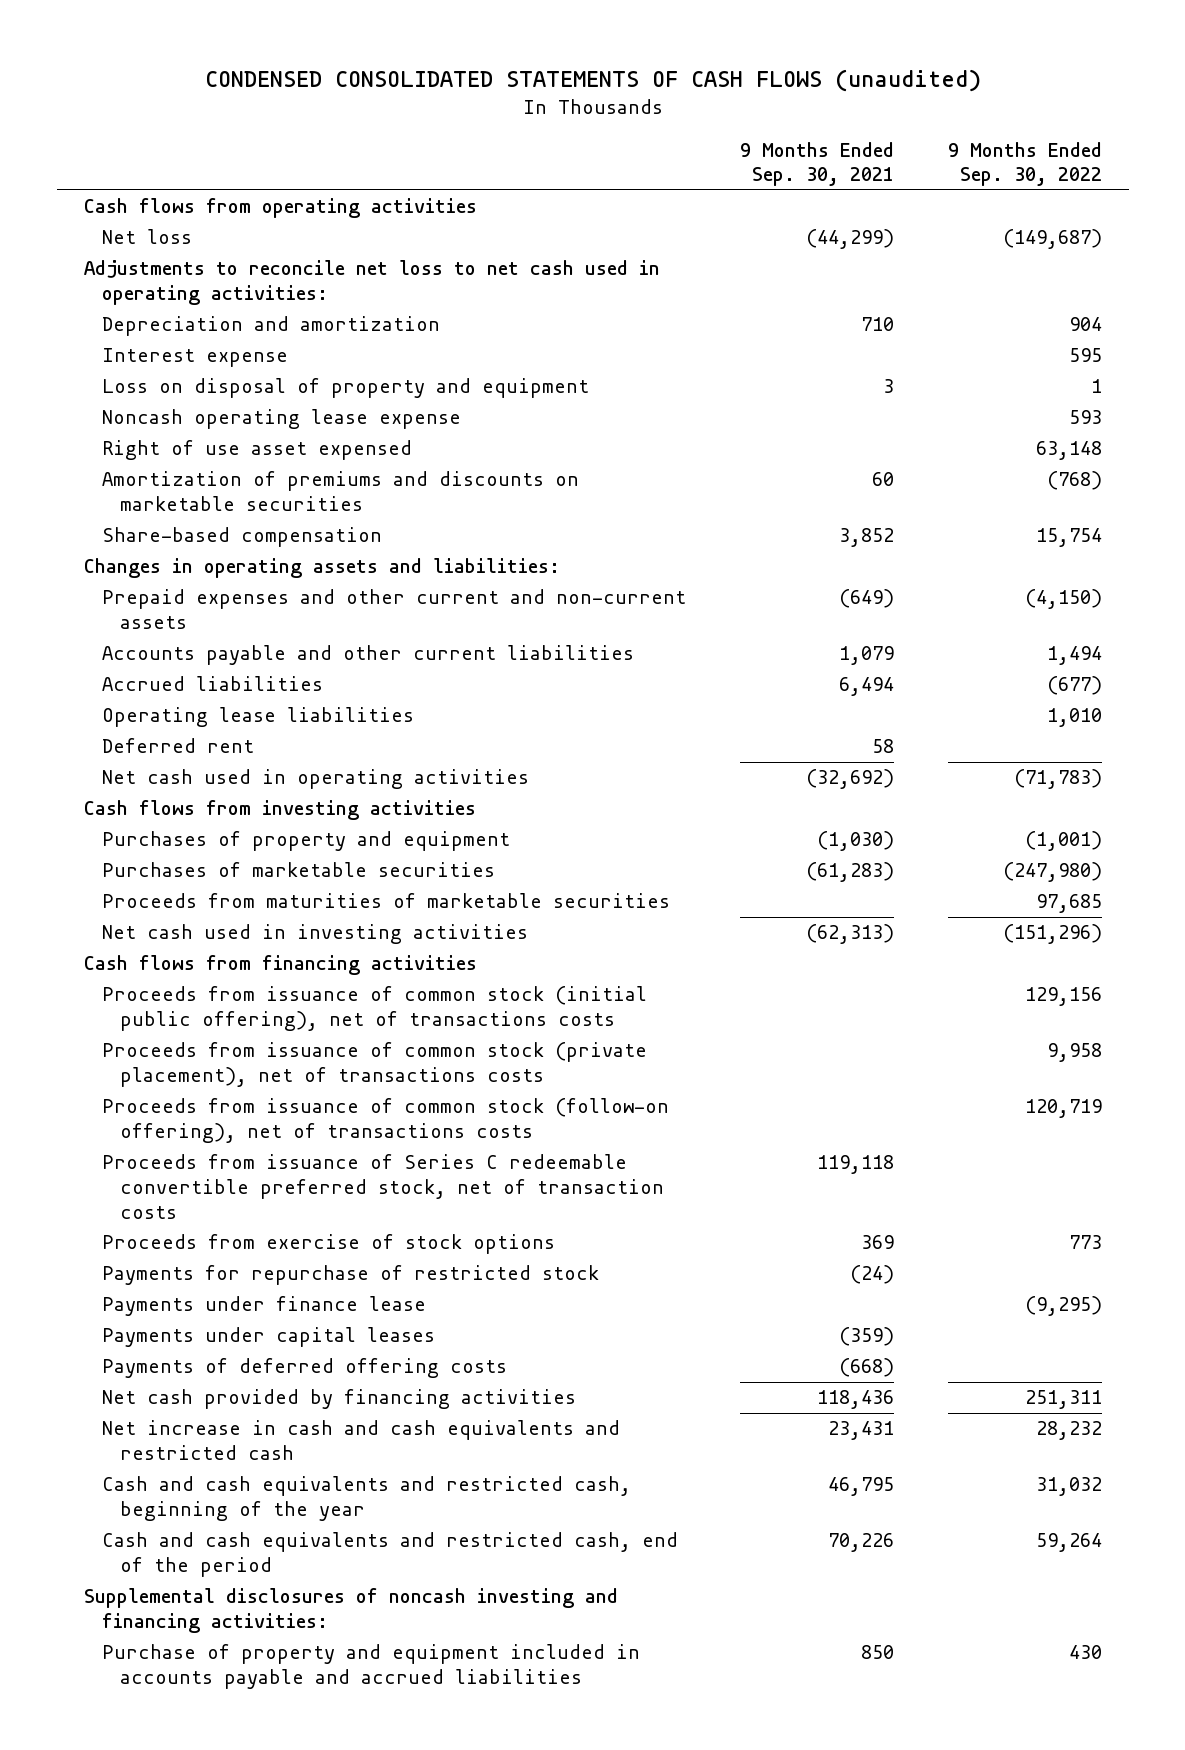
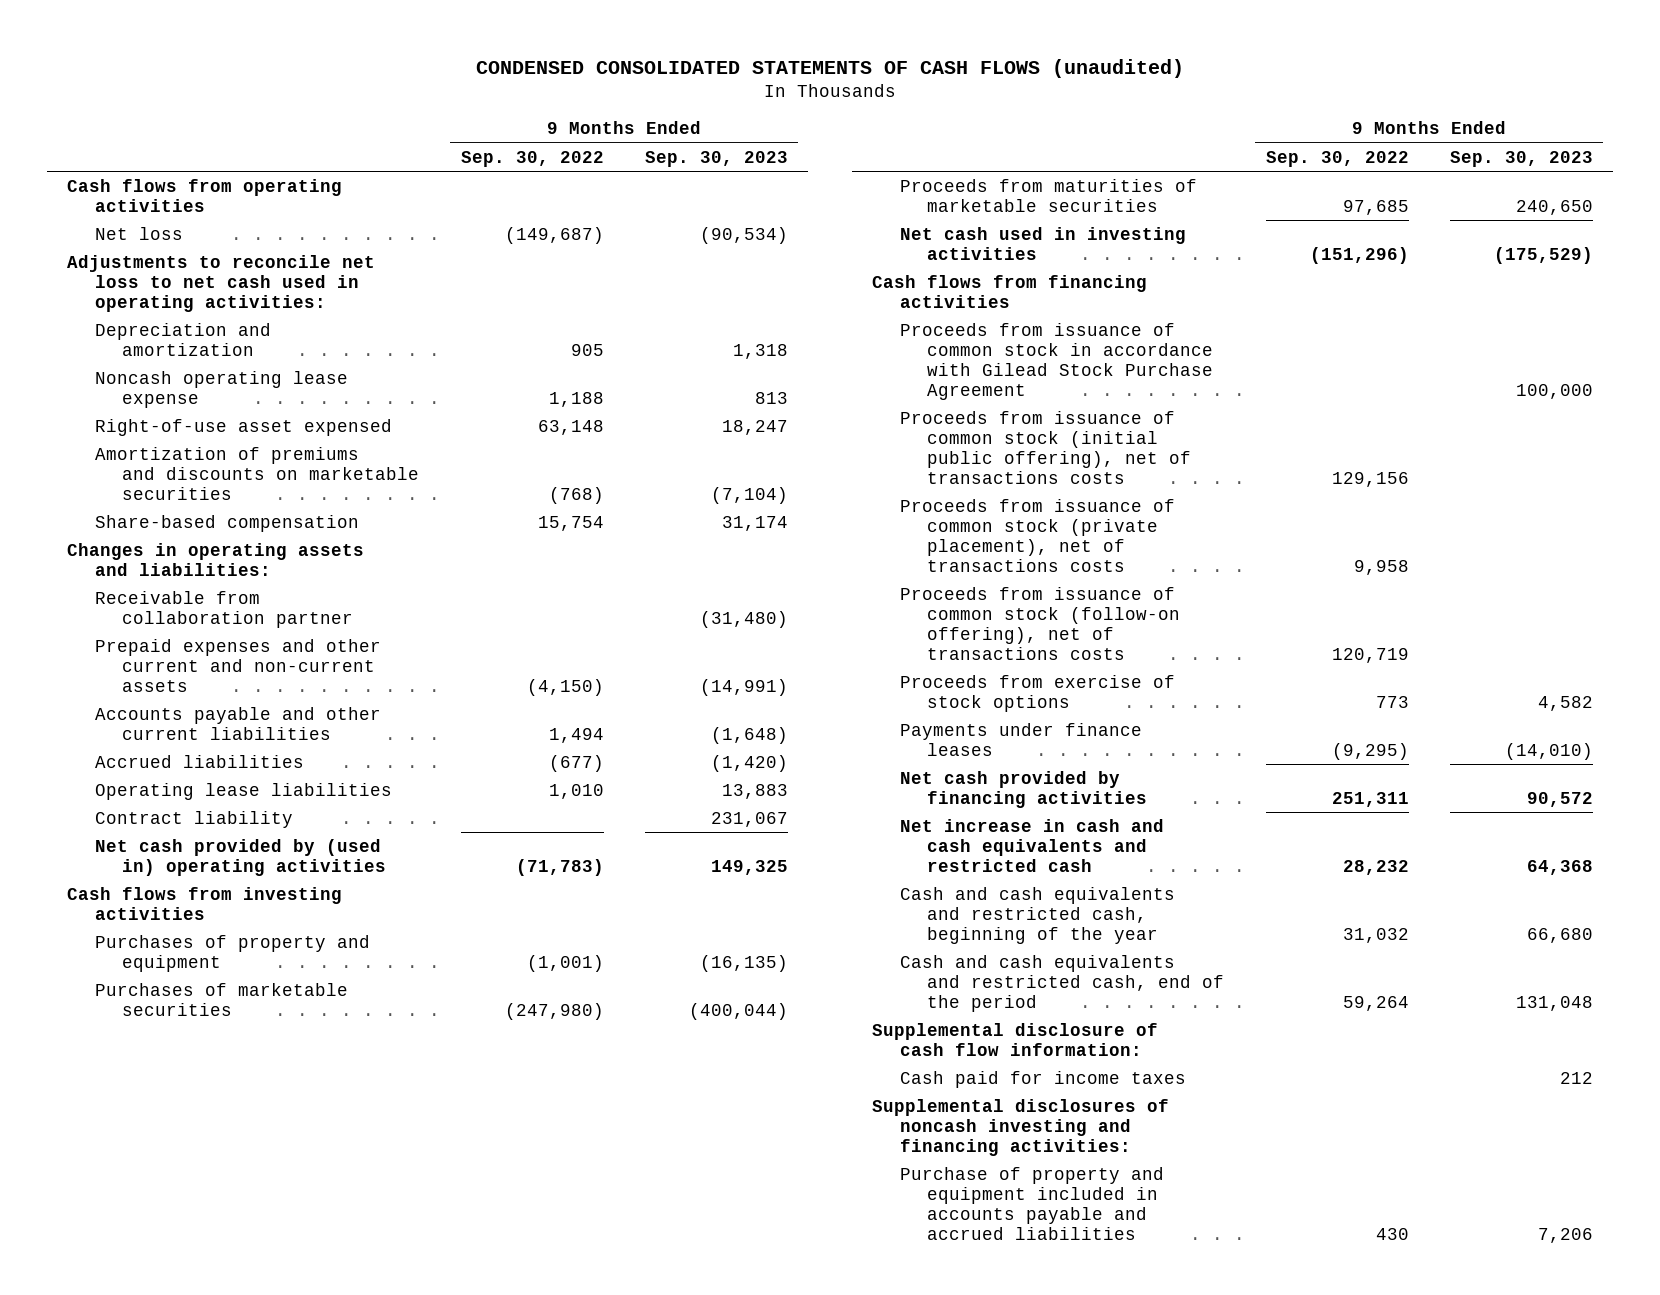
[739,141,894,187] 9 Months Ended Sep. 30, 2021 -> none
none -> [644,150,788,167] Sep. 30, 2023
[101,348,288,368] Interest expense -> none
[101,378,589,399] Loss on disposal of property and equipment -> none
[1068,317,1102,332] 904 -> [570,343,604,356] 905
[1068,410,1102,425] 593 -> [548,391,604,407] 1,188
[101,440,412,461] Right of use asset expensed -> [94,418,392,436] Right-of-use asset expensed
none -> [94,590,354,628] Receivable from collaboration partner
[101,738,254,754] Deferred rent -> none
none -> [94,810,293,828] Contract liability
[101,769,529,790] Net cash used in operating activities -> [94,838,387,876] Net cash provided by (used in) operating activities
none -> [899,322,1214,400] Proceeds from issuance of common stock in accordance with Gilead Stock Purchase Agreement
[101,1154,664,1219] Proceeds from issuance of Series C redeemable convertible preferred stock, net of transaction costs -> none
[101,1265,599,1286] Payments for repurchase of restricted stock -> none
[101,1327,435,1348] Payments under capital leases -> none
[101,1358,507,1379] Payments of deferred offering costs -> none
[101,1296,426,1317] Payments under finance lease -> [899,722,1142,756] Payments under finance leases
none -> [872,1022,1159,1056] Supplemental disclosure of cash flow information:
none -> [899,1070,1186,1088] Cash paid for income taxes

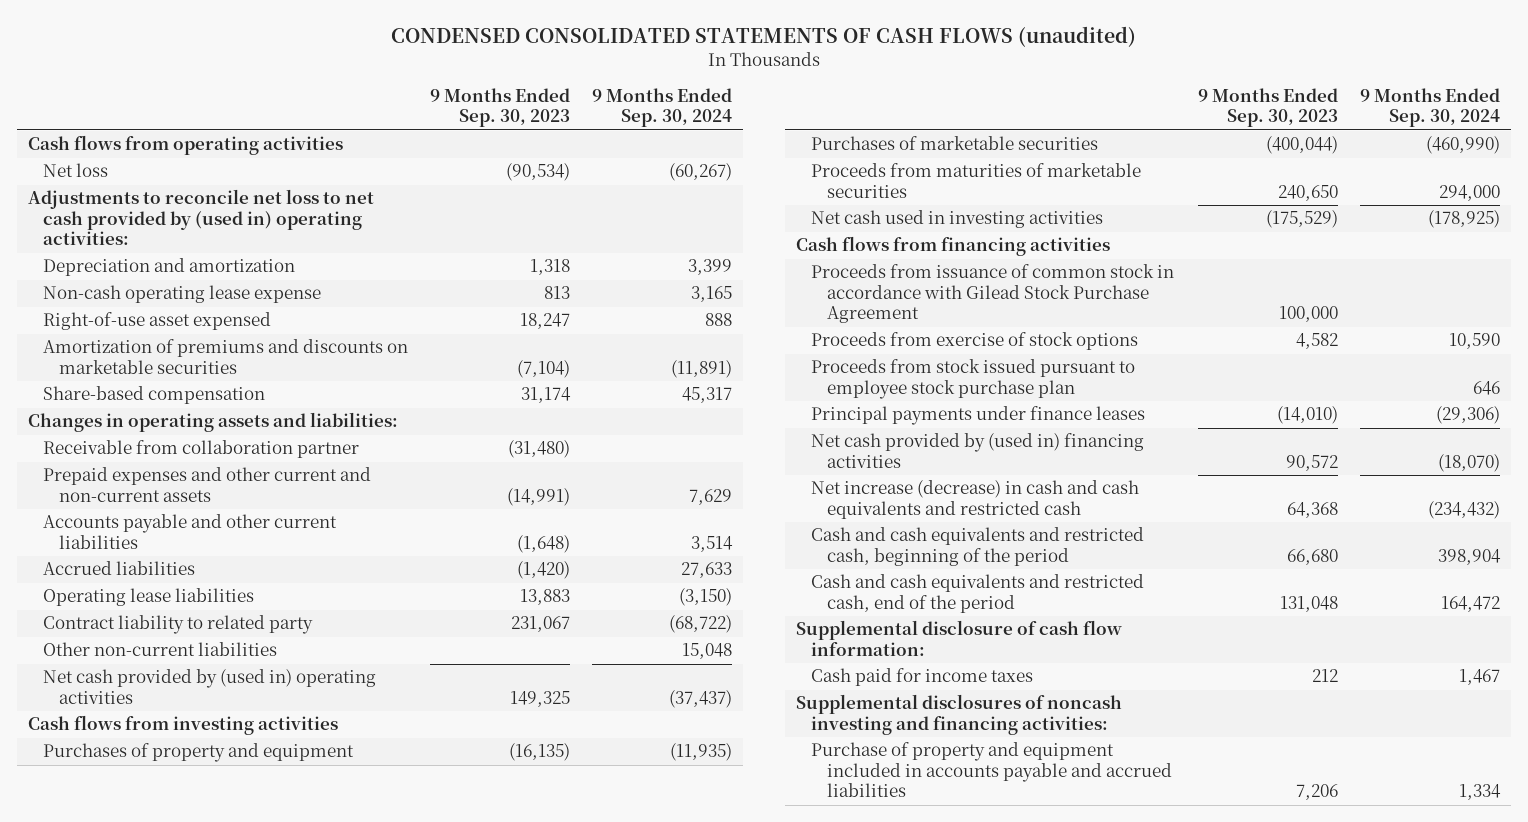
[460,150,604,167] Sep. 30, 2022 -> none
none -> [591,87,732,128] 9 Months Ended Sep. 30, 2024
[67,254,376,312] Adjustments to reconcile net loss to net cash used in operating activities: -> [27,189,374,246] Adjustments to reconcile net loss to net cash provided by (used in) operating activities:
[94,370,348,408] Noncash operating lease expense -> [43,285,322,304] Non-cash operating lease expense
[94,810,293,828] Contract liability -> [43,615,314,635] Contract liability to related party
none -> [43,642,278,657] Other non-current liabilities
[899,410,1192,484] Proceeds from issuance of common stock (initial public offering), net of transactions costs -> none
[899,498,1175,572] Proceeds from issuance of common stock (private placement), net of transactions costs -> none
[899,586,1181,660] Proceeds from issuance of common stock (follow-on offering), net of transactions costs -> none
none -> [811,359,1136,399] Proceeds from stock issued pursuant to employee stock purchase plan
[899,722,1142,756] Payments under finance leases -> [811,406,1146,426] Principal payments under finance leases
[899,770,1148,808] Net cash provided by financing activities -> [811,433,1145,468] Net cash provided by (used in) financing activities
[899,818,1164,872] Net increase in cash and cash equivalents and restricted cash -> [811,480,1140,519] Net increase (decrease) in cash and cash equivalents and restricted cash
[899,886,1175,944] Cash and cash equivalents and restricted cash, beginning of the year -> [811,527,1145,566] Cash and cash equivalents and restricted cash, beginning of the period

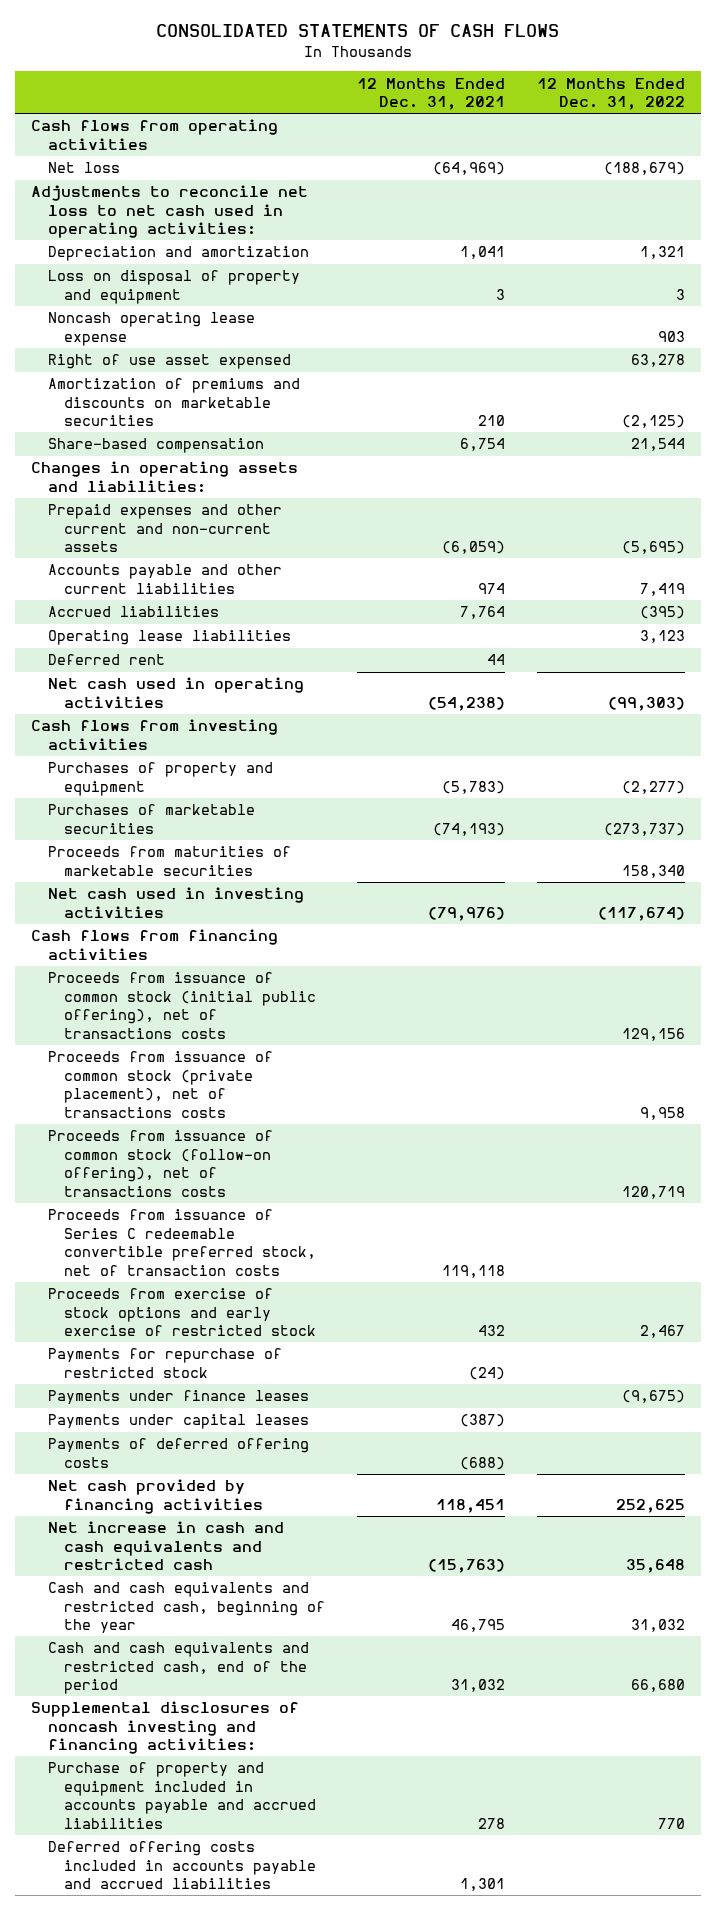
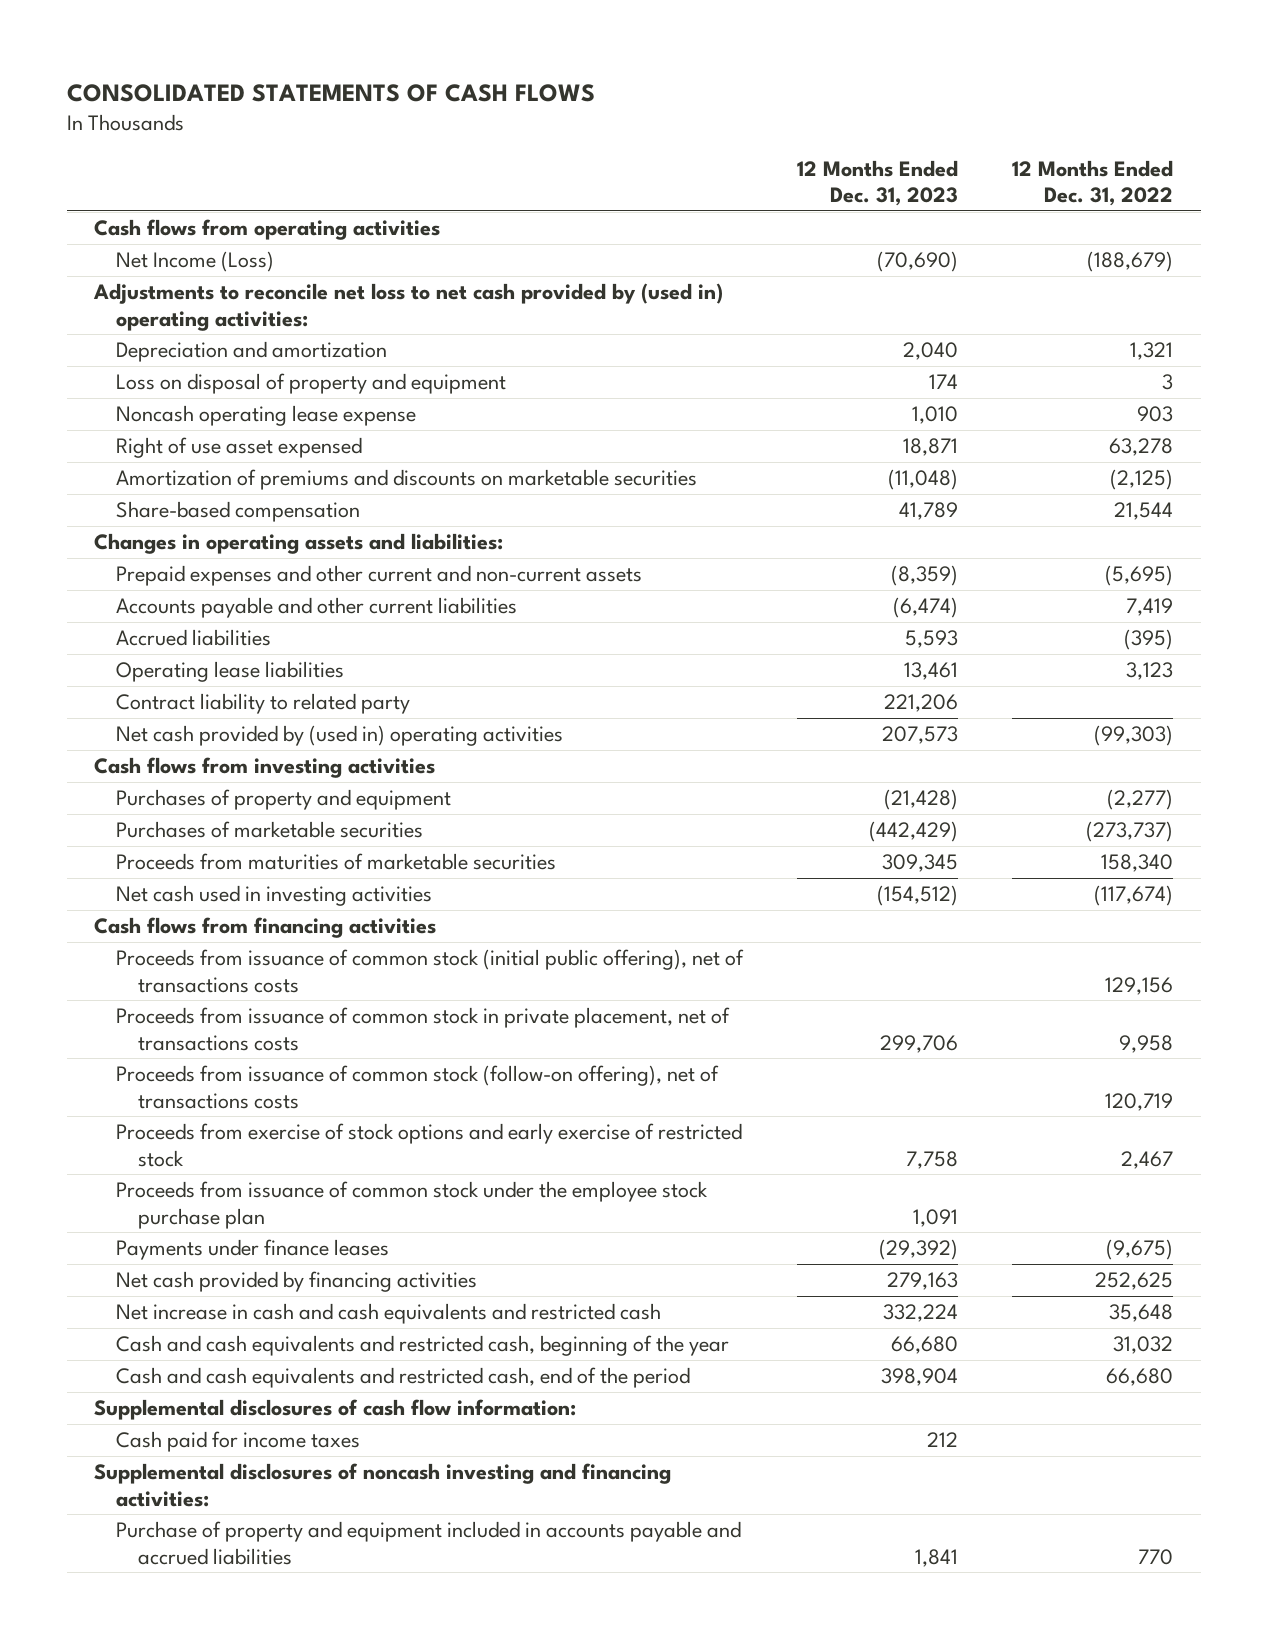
[357,77,506,110] 12 Months Ended Dec. 31, 2021 -> none
none -> [797,159,959,206] 12 Months Ended Dec. 31, 2023
[47,162,120,174] Net loss -> [116,251,275,273] Net Income (Loss)
[30,185,308,239] Adjustments to reconcile net loss to net cash used in operating activities: -> [93,283,724,331] Adjustments to reconcile net loss to net cash provided by (used in) operating activities:
[47,654,165,666] Deferred rent -> none
none -> [116,693,411,715] Contract liability to related party
[47,677,304,708] Net cash used in operating activities -> [116,725,564,747] Net cash provided by (used in) operating activities
[47,1051,273,1118] Proceeds from issuance of common stock (private placement), net of transactions costs -> [116,1007,731,1051] Proceeds from issuance of common stock in private placement, net of transactions costs
[47,1209,317,1276] Proceeds from issuance of Series C redeemable convertible preferred stock, net of transaction costs -> none
[47,1348,282,1378] Payments for repurchase of restricted stock -> none
none -> [116,1181,709,1229] Proceeds from issuance of common stock under the employee stock purchase plan
[47,1414,309,1430] Payments under capital leases -> none
[47,1438,309,1468] Payments of deferred offering costs -> none
none -> [94,1399,577,1421] Supplemental disclosures of cash flow information:
none -> [116,1431,361,1453] Cash paid for income taxes
[47,1841,317,1890] Deferred offering costs included in accounts payable and accrued liabilities -> none

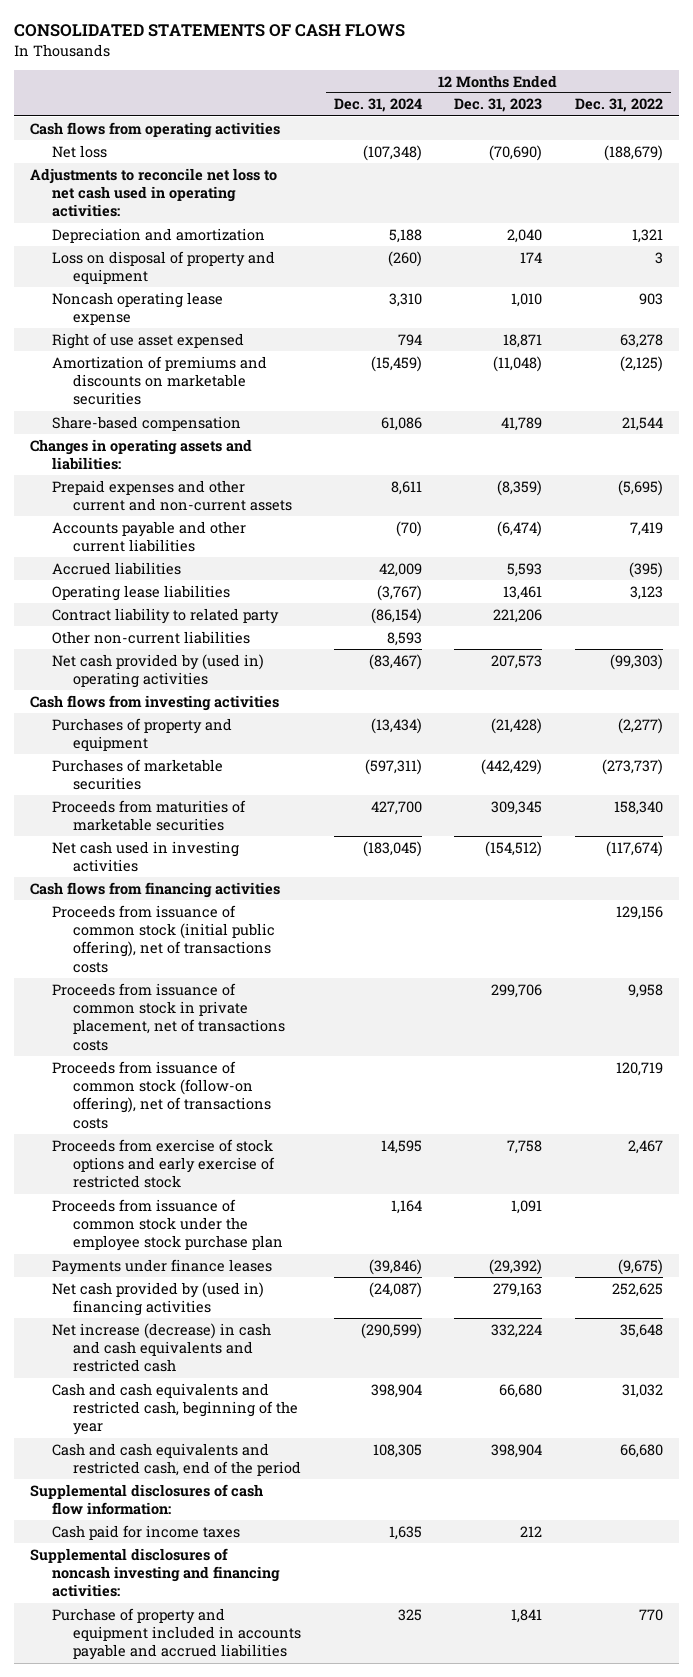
none -> [333,98,422,113] Dec. 31, 2024
[116,251,275,273] Net Income (Loss) -> [51,144,107,158] Net loss
[93,283,724,331] Adjustments to reconcile net loss to net cash provided by (used in) operating activities: -> [30,167,278,218] Adjustments to reconcile net loss to net cash used in operating activities:
none -> [51,630,250,644] Other non-current liabilities
[116,1271,478,1293] Net cash provided by financing activities -> [51,1281,264,1316] Net cash provided by (used in) financing activities
[116,1303,662,1325] Net increase in cash and cash equivalents and restricted cash -> [51,1322,271,1373] Net increase (decrease) in cash and cash equivalents and restricted cash

